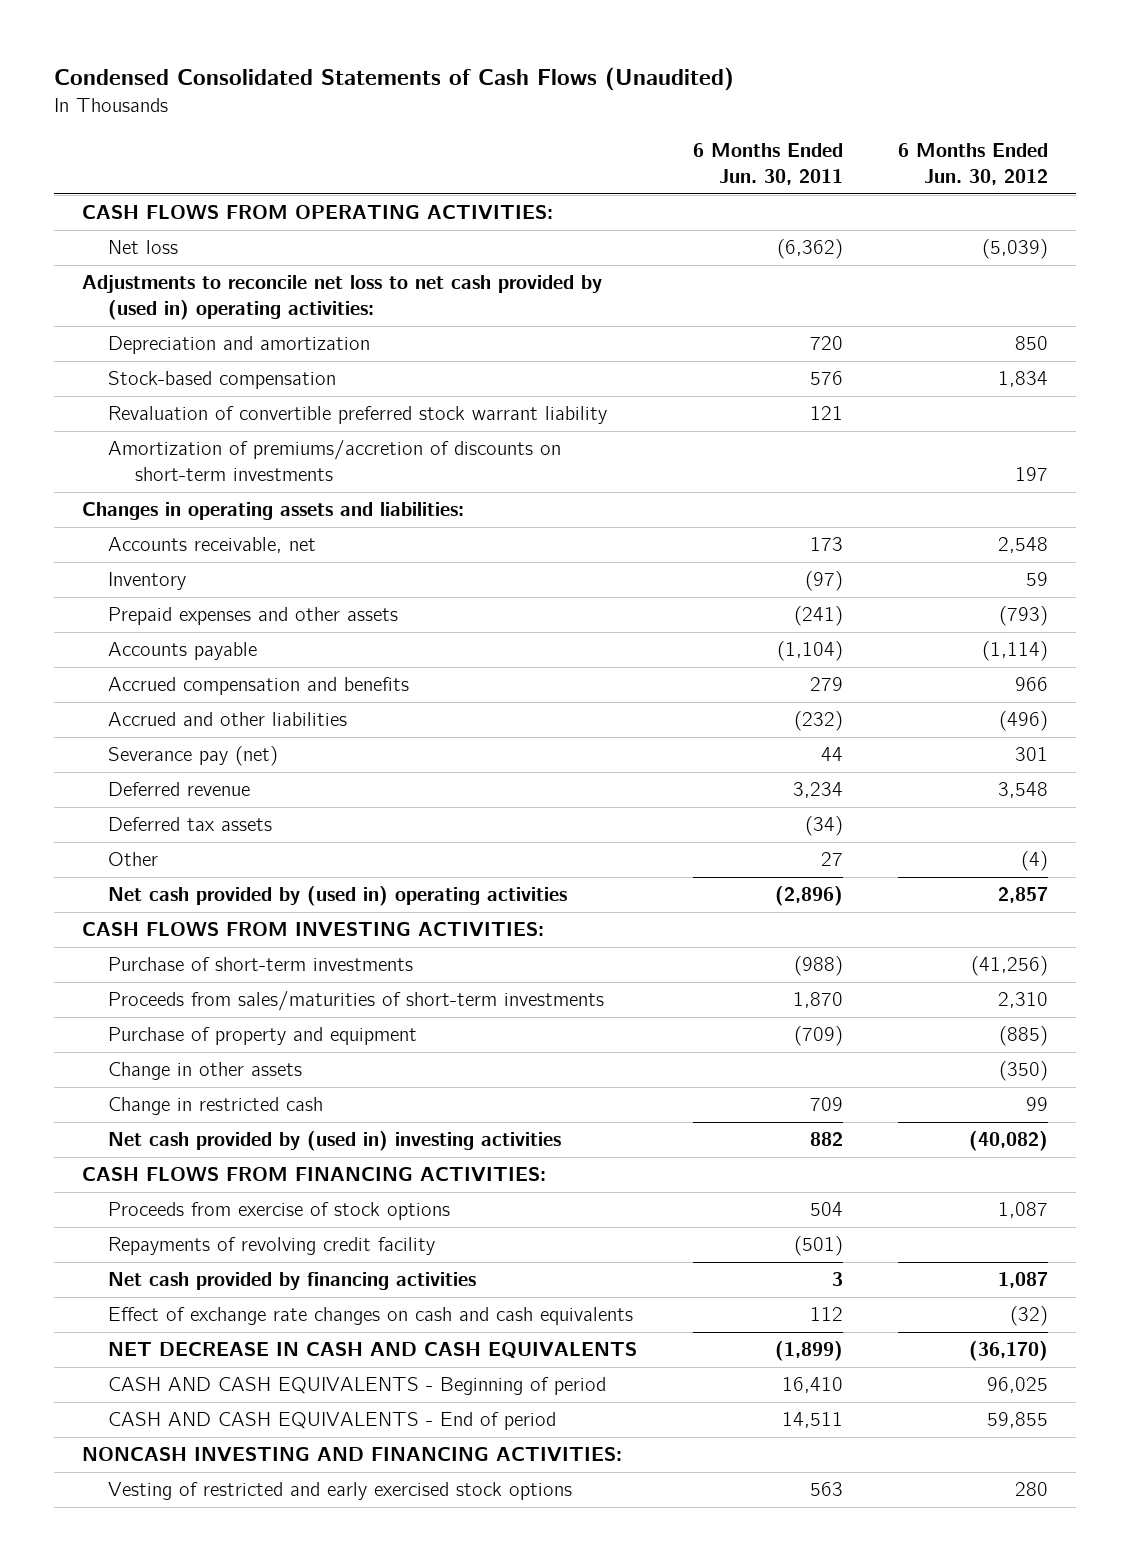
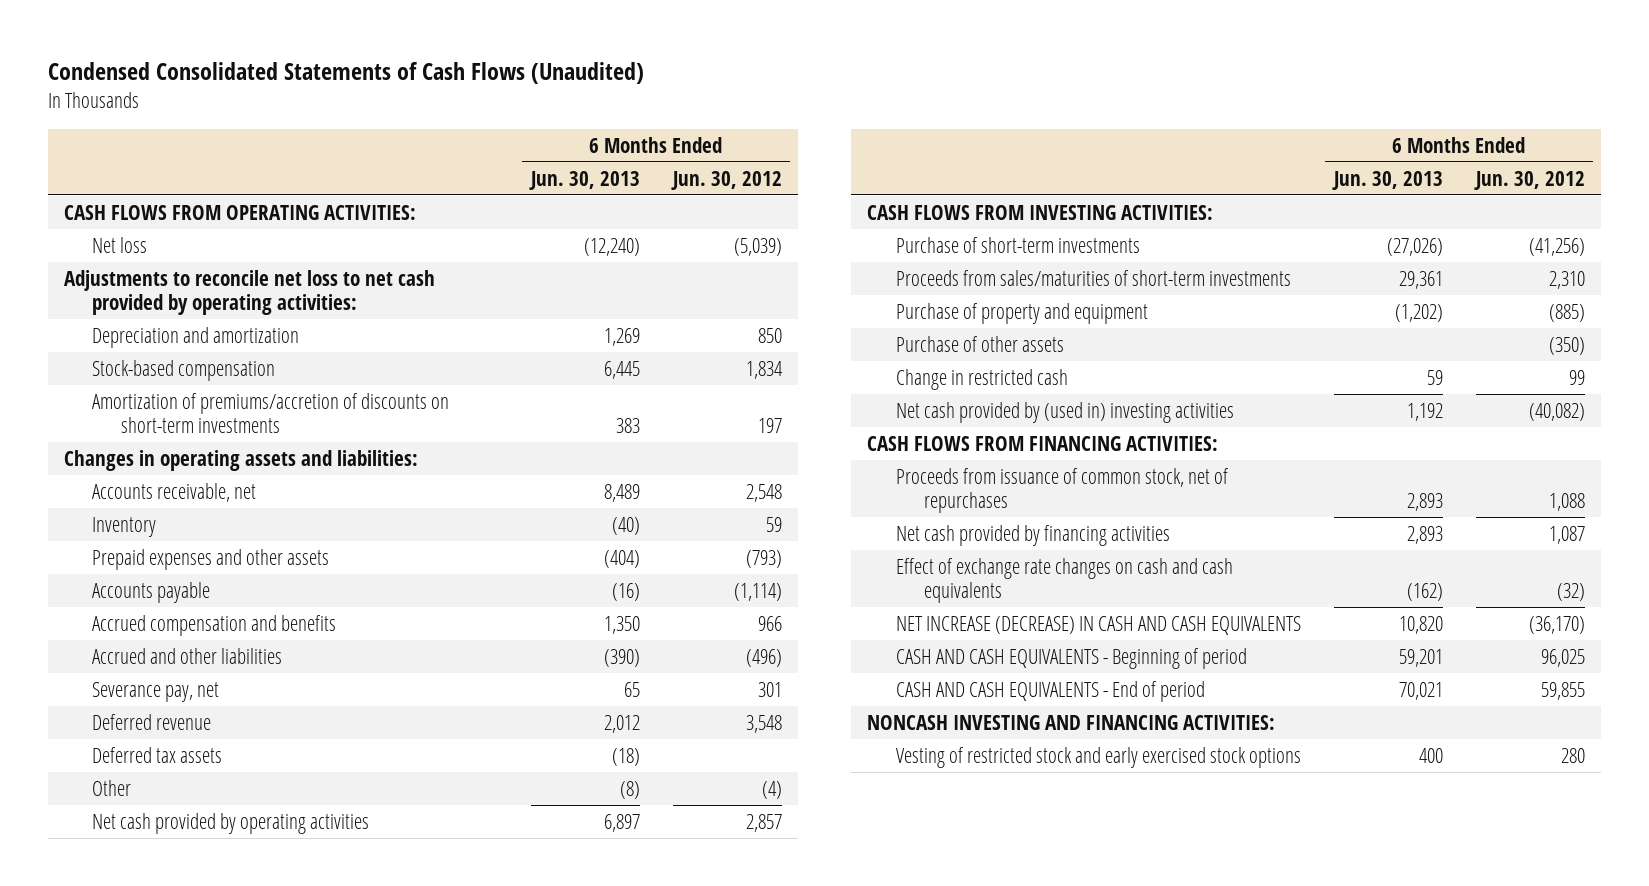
[692,143,843,185] 6 Months Ended Jun. 30, 2011 -> none
none -> [528,170,640,190] Jun. 30, 2013
[81,275,602,321] Adjustments to reconcile net loss to net cash provided by (used in) operating activities: -> [64,269,436,316] Adjustments to reconcile net loss to net cash provided by operating activities:
[108,406,608,425] Revaluation of convertible preferred stock warrant liability -> none
[108,746,279,767] Severance pay (net) -> [92,681,220,702] Severance pay, net
[108,886,568,907] Net cash provided by (used in) operating activities -> [92,812,370,834] Net cash provided by operating activities
[108,1062,303,1081] Change in other assets -> none
none -> [895,335,1064,352] Purchase of other assets
[108,1202,451,1221] Proceeds from exercise of stock options -> none
[108,1237,436,1256] Repayments of revolving credit facility -> none
none -> [895,467,1229,514] Proceeds from issuance of common stock, net of repurchases
[108,1342,638,1359] NET DECREASE IN CASH AND CASH EQUIVALENTS -> [895,615,1301,635] NET INCREASE (DECREASE) IN CASH AND CASH EQUIVALENTS
[108,1482,573,1501] Vesting of restricted and early exercised stock options -> [895,746,1301,768] Vesting of restricted stock and early exercised stock options

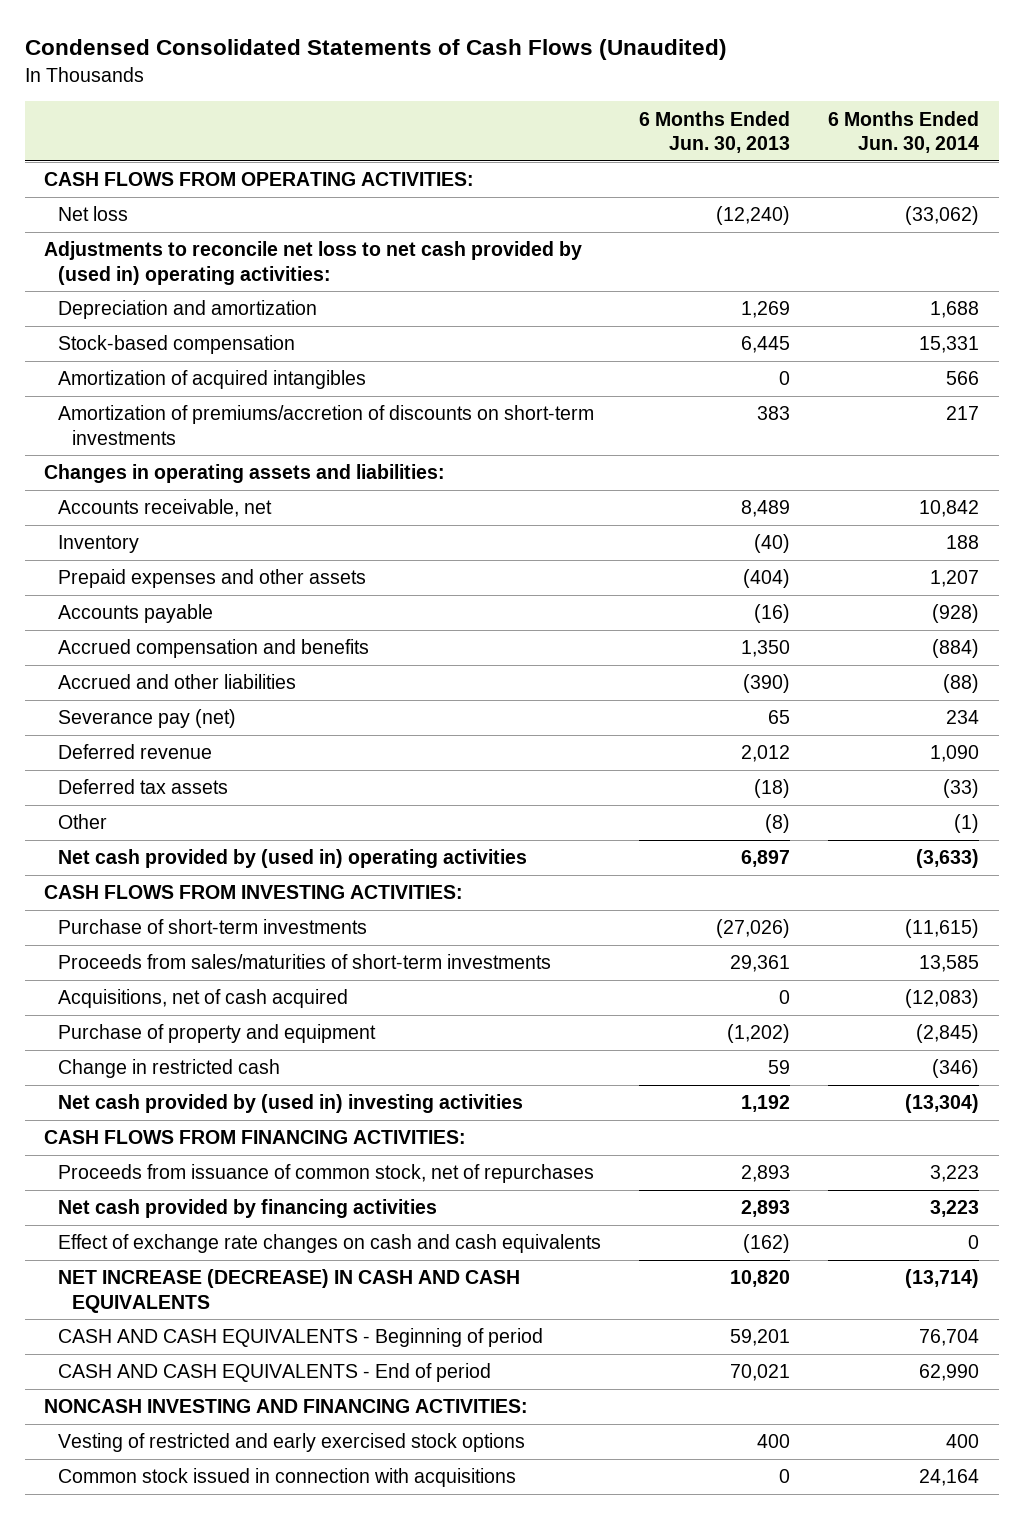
[670,170,782,190] Jun. 30, 2012 -> none
none -> [828,110,980,153] 6 Months Ended Jun. 30, 2014
[64,269,436,316] Adjustments to reconcile net loss to net cash provided by operating activities: -> [43,241,582,285] Adjustments to reconcile net loss to net cash provided by (used in) operating activities:
none -> [58,370,367,390] Amortization of acquired intangibles
[92,681,220,702] Severance pay, net -> [58,709,237,729] Severance pay (net)
[92,812,370,834] Net cash provided by operating activities -> [58,849,528,869] Net cash provided by (used in) operating activities
none -> [58,989,349,1009] Acquisitions, net of cash acquired
[895,335,1064,352] Purchase of other assets -> none
[895,746,1301,768] Vesting of restricted stock and early exercised stock options -> [58,1433,526,1453] Vesting of restricted and early exercised stock options
none -> [58,1468,517,1488] Common stock issued in connection with acquisitions

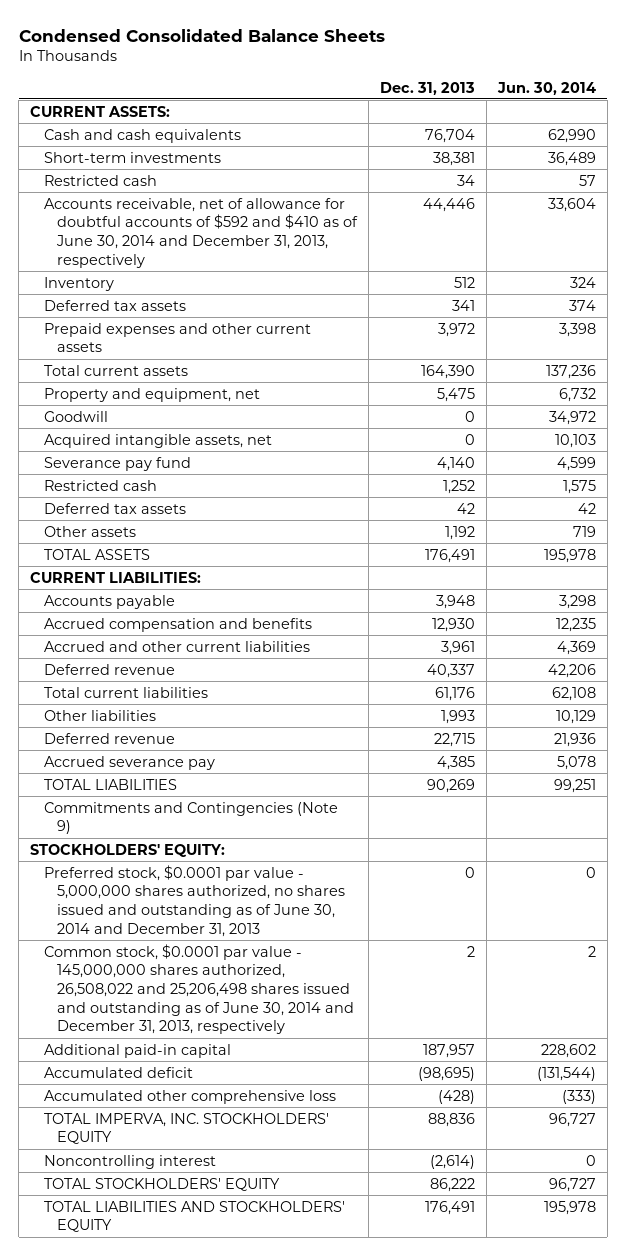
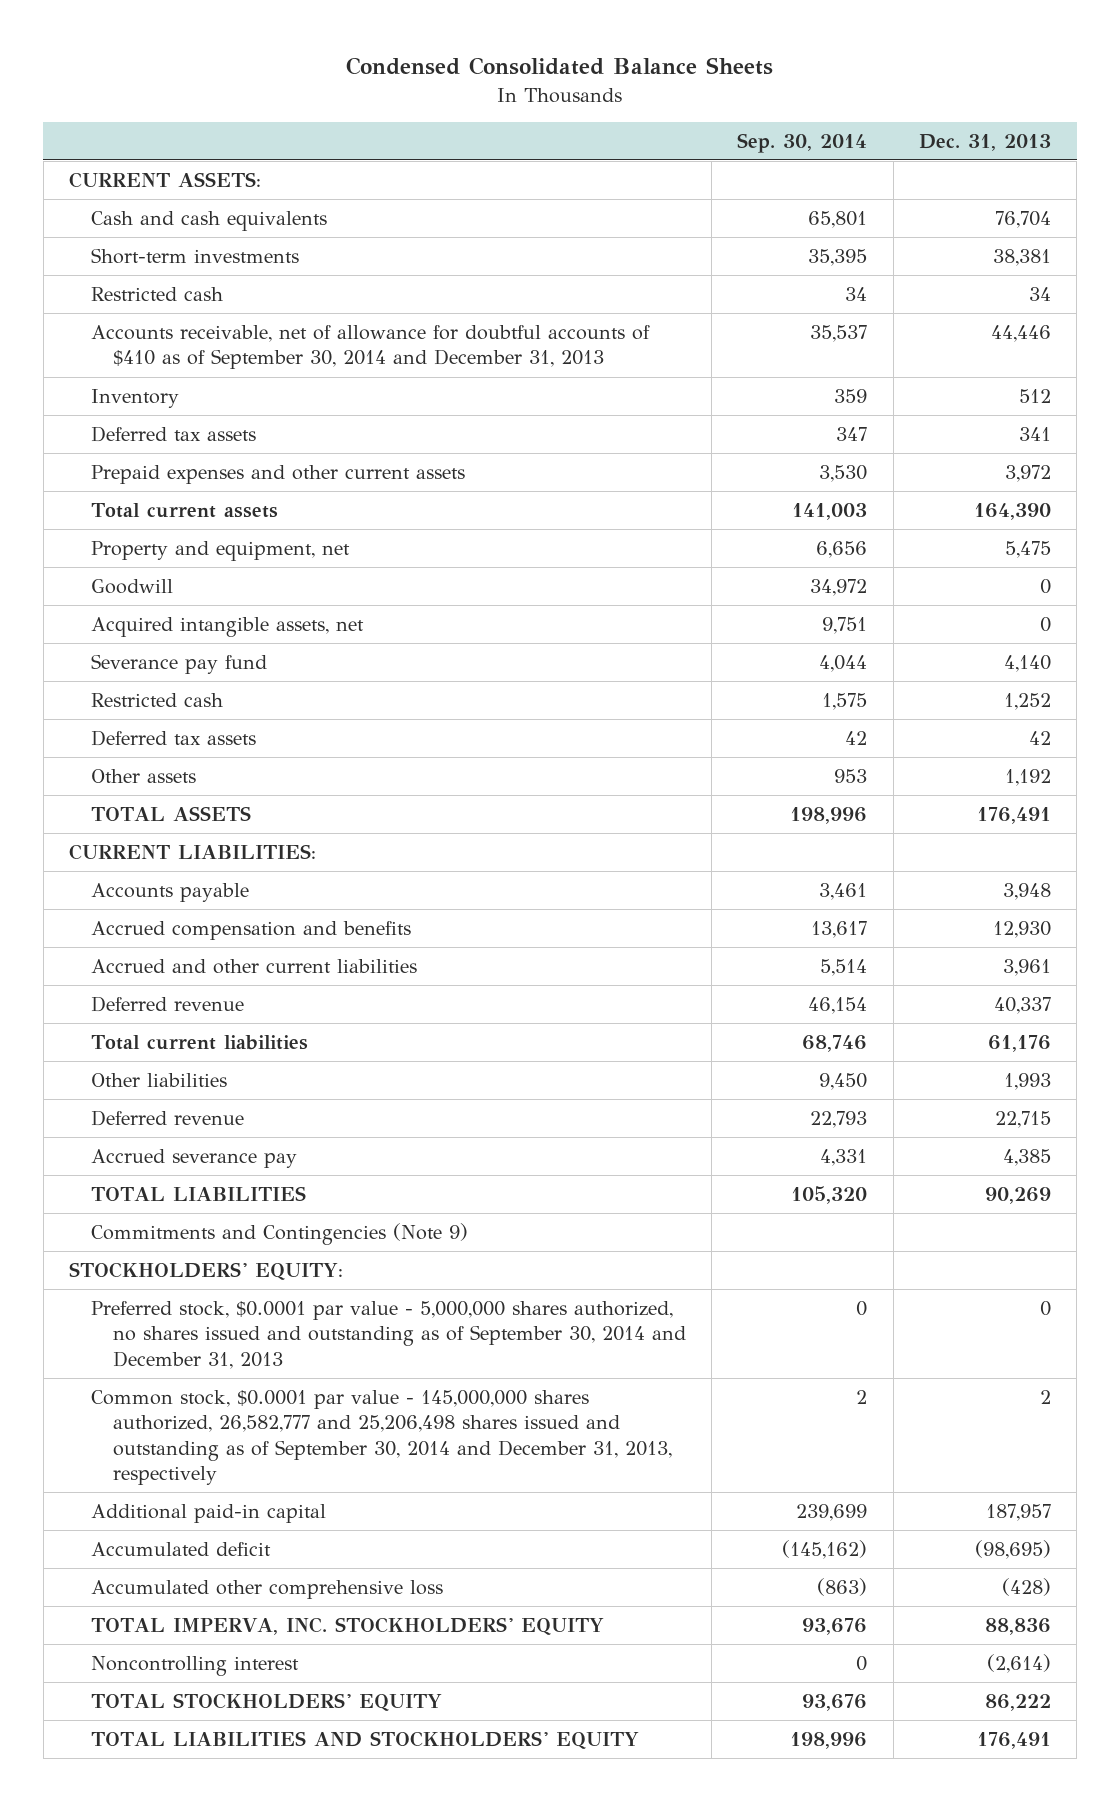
[496,81,596,95] Jun. 30, 2014 -> none
none -> [737,132,868,153] Sep. 30, 2014
[43,197,359,268] Accounts receivable, net of allowance for doubtful accounts of $592 and $410 as of June 30, 2014 and December 31, 2013, respectively -> [90,325,650,370] Accounts receivable, net of allowance for doubtful accounts of $410 as of September 30, 2014 and December 31, 2013
[43,864,346,937] Preferred stock, $0.0001 par value - 5,000,000 shares authorized, no shares issued and outstanding as of June 30, 2014 and December 31, 2013 -> [90,1301,686,1369] Preferred stock, $0.0001 par value - 5,000,000 shares authorized, no shares issued and outstanding as of September 30, 2014 and December 31, 2013
[43,943,355,1035] Common stock, $0.0001 par value - 145,000,000 shares authorized, 26,508,022 and 25,206,498 shares issued and outstanding as of June 30, 2014 and December 31, 2013, respectively -> [90,1390,672,1485] Common stock, $0.0001 par value - 145,000,000 shares authorized, 26,582,777 and 25,206,498 shares issued and outstanding as of September 30, 2014 and December 31, 2013, respectively

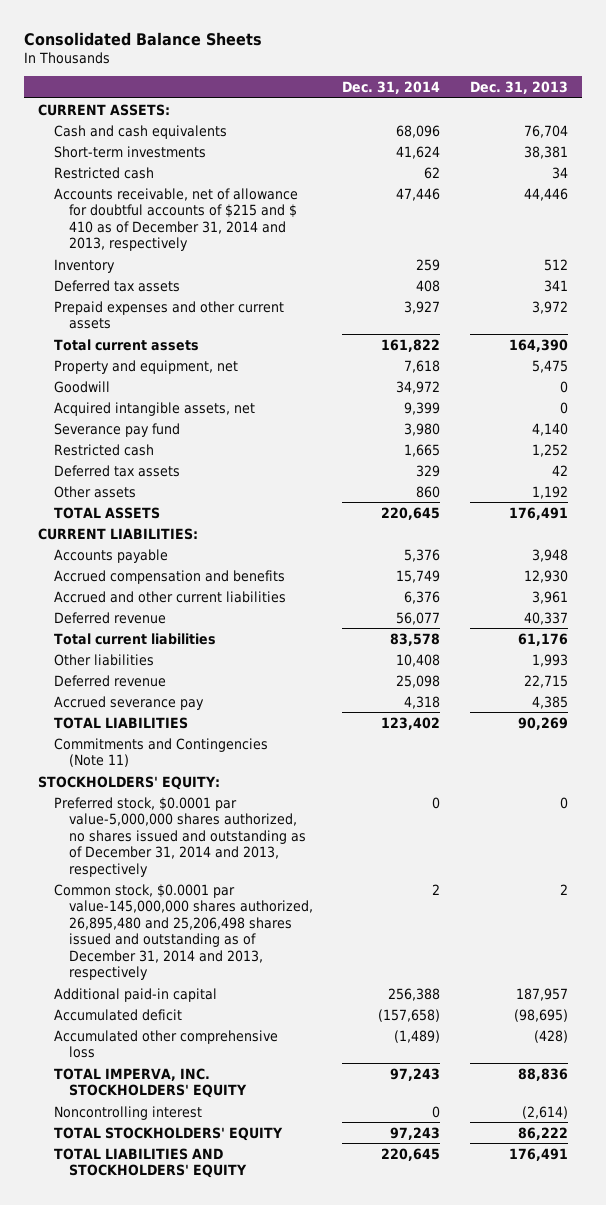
[345,57,773,76] Condensed Consolidated Balance Sheets -> [23,31,262,46] Consolidated Balance Sheets
[737,132,868,153] Sep. 30, 2014 -> none
none -> [342,80,441,94] Dec. 31, 2014
[90,325,650,370] Accounts receivable, net of allowance for doubtful accounts of $410 as of September 30, 2014 and December 31, 2013 -> [53,187,298,252] Accounts receivable, net of allowance for doubtful accounts of $215 and $ 410 as of December 31, 2014 and 2013, respectively
[90,1223,468,1246] Commitments and Contingencies (Note 9) -> [53,737,268,768] Commitments and Contingencies (Note 11)
[90,1301,686,1369] Preferred stock, $0.0001 par value - 5,000,000 shares authorized, no shares issued and outstanding as of September 30, 2014 and December 31, 2013 -> [53,796,307,877] Preferred stock, $0.0001 par value-5,000,000 shares authorized, no shares issued and outstanding as of December 31, 2014 and 2013, respectively
[90,1390,672,1485] Common stock, $0.0001 par value - 145,000,000 shares authorized, 26,582,777 and 25,206,498 shares issued and outstanding as of September 30, 2014 and December 31, 2013, respectively -> [53,883,314,981] Common stock, $0.0001 par value-145,000,000 shares authorized, 26,895,480 and 25,206,498 shares issued and outstanding as of December 31, 2014 and 2013, respectively

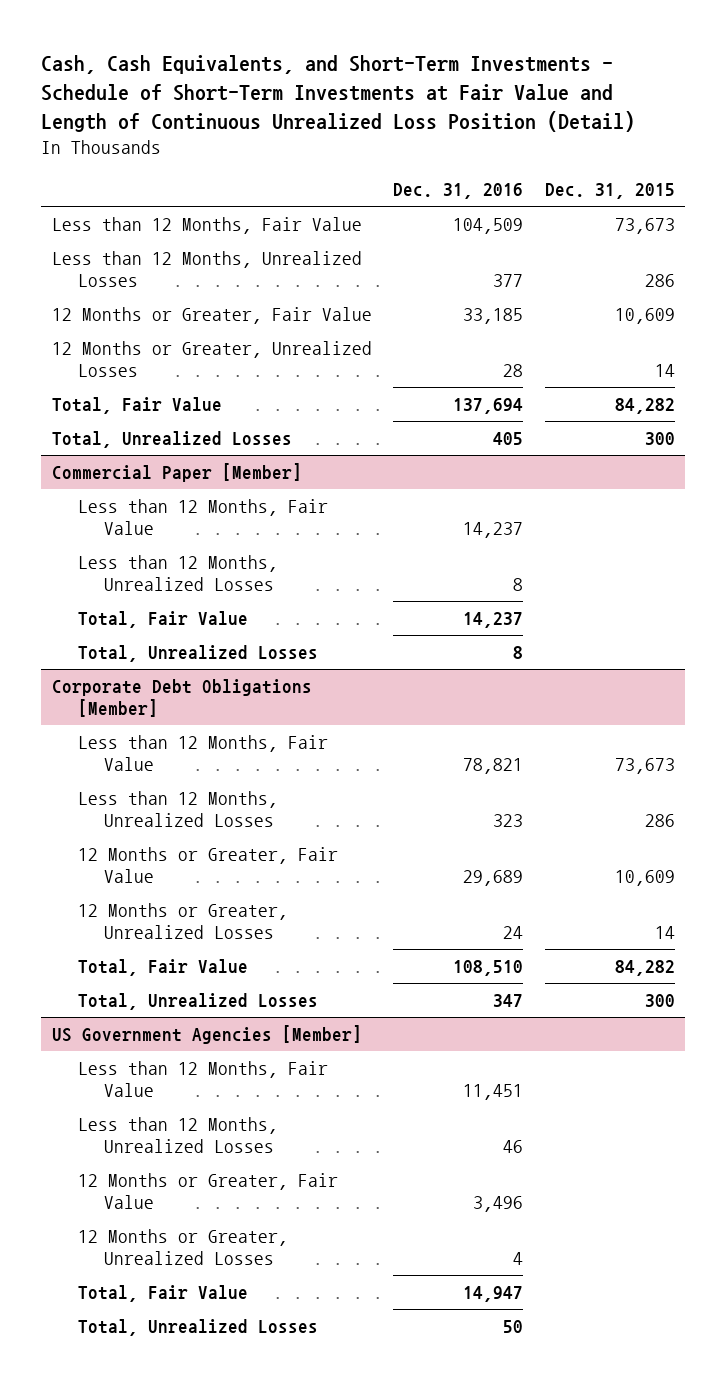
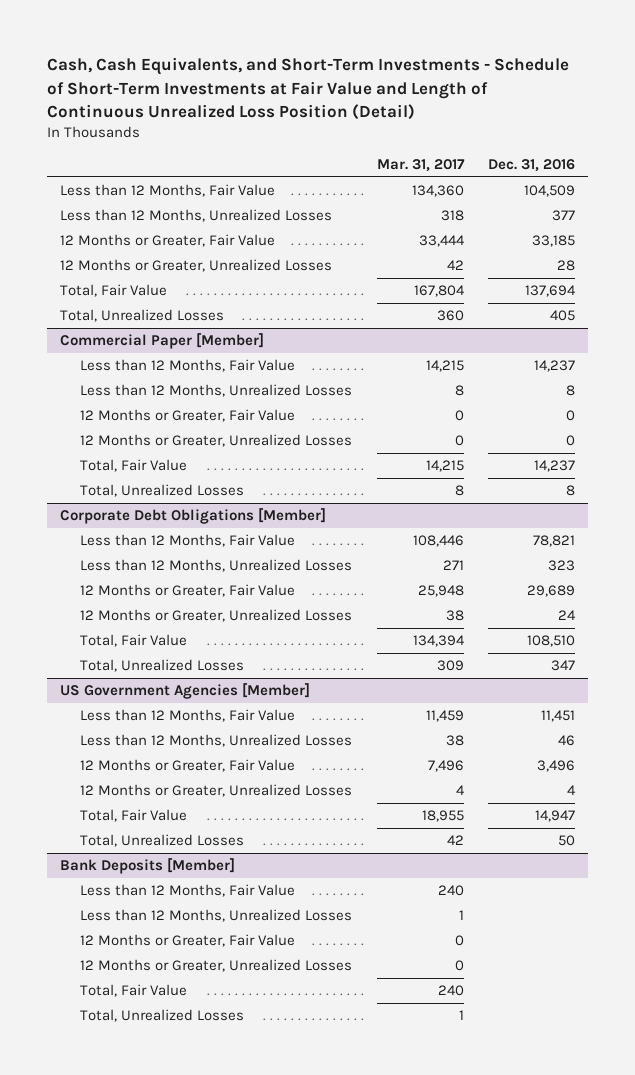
[544,183,675,200] Dec. 31, 2015 -> none
none -> [376,158,465,172] Mar. 31, 2017
none -> [80,409,296,423] 12 Months or Greater, Fair Value
none -> [80,434,353,448] 12 Months or Greater, Unrealized Losses
none -> [59,858,235,875] Bank Deposits [Member]
none -> [80,884,296,898] Less than 12 Months, Fair Value
none -> [80,909,353,923] Less than 12 Months, Unrealized Losses
none -> [80,934,296,948] 12 Months or Greater, Fair Value
none -> [80,959,353,973] 12 Months or Greater, Unrealized Losses
none -> [80,984,188,998] Total, Fair Value
none -> [80,1009,245,1023] Total, Unrealized Losses

